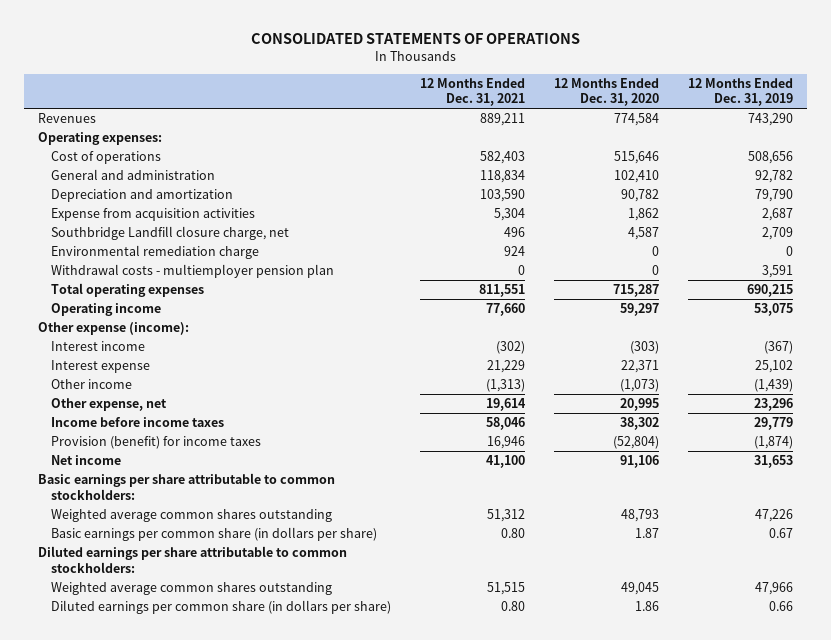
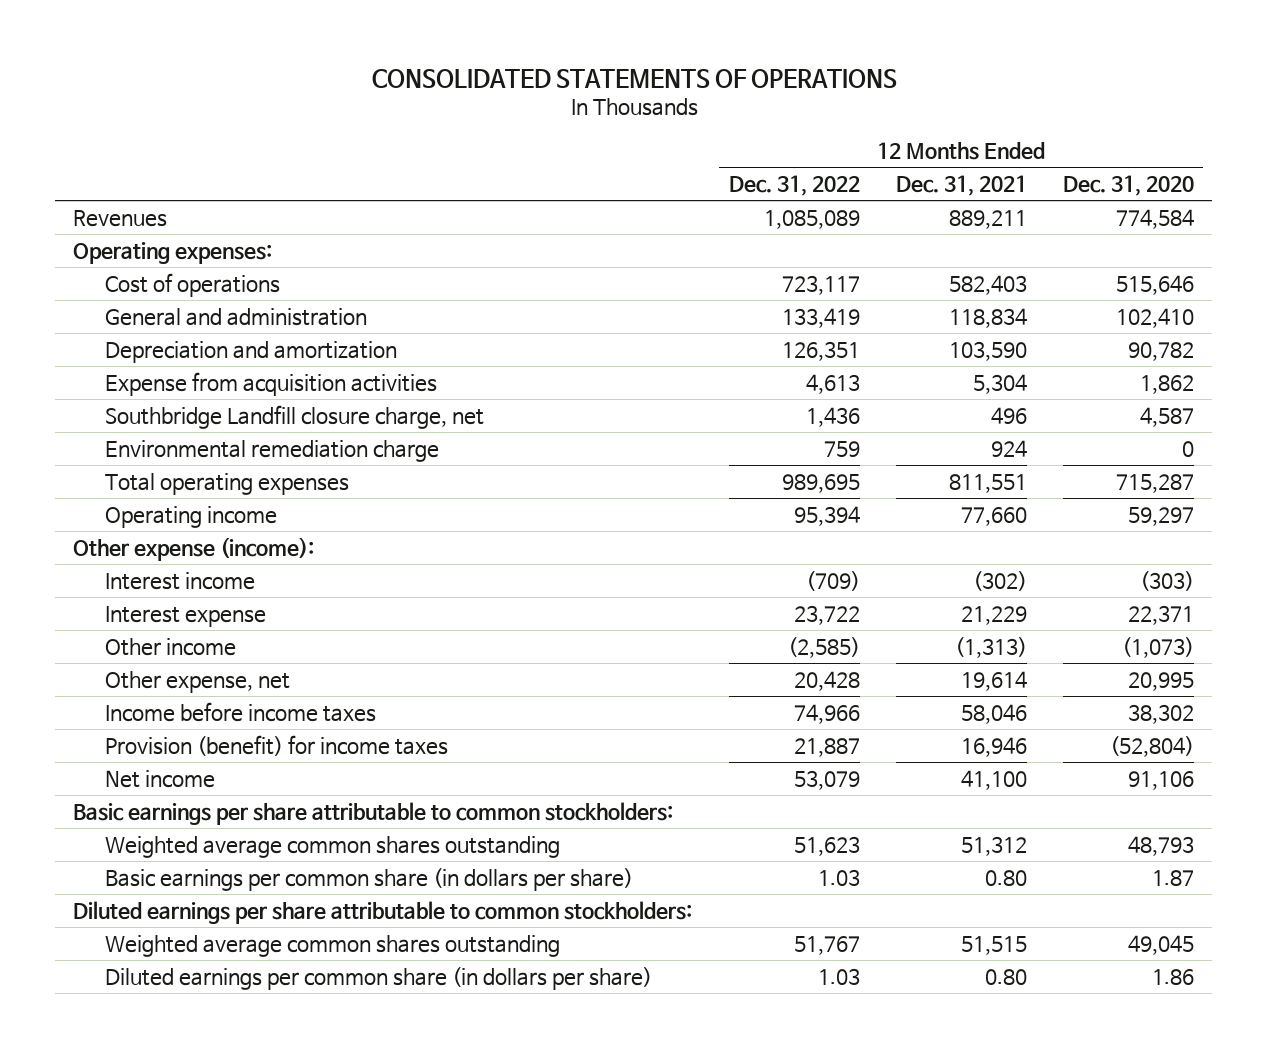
[687,77,793,107] 12 Months Ended Dec. 31, 2019 -> none
none -> [728,174,860,196] Dec. 31, 2022
[51,264,335,279] Withdrawal costs - multiemployer pension plan -> none

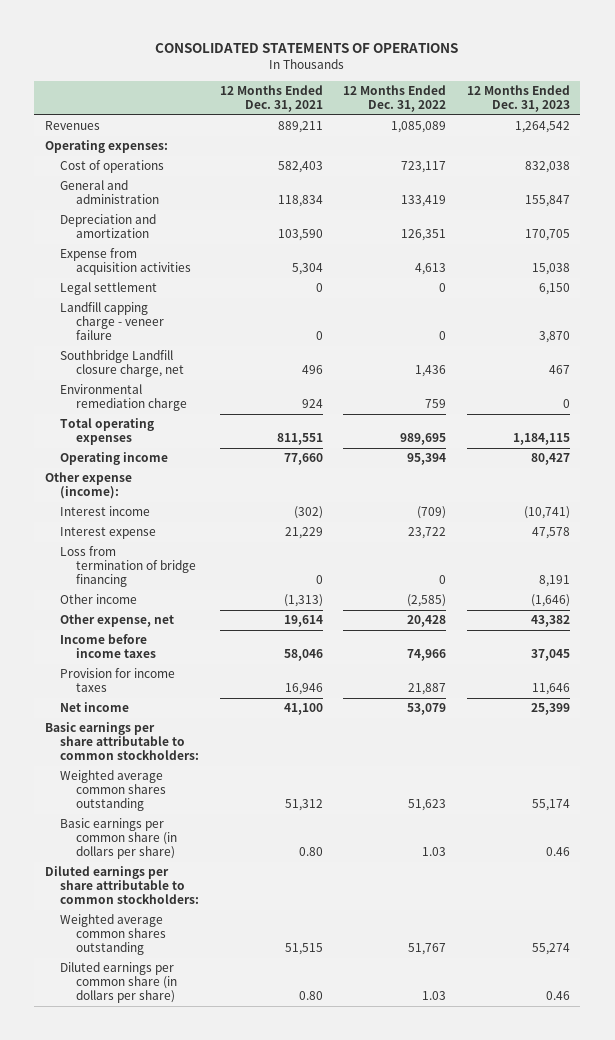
[1063,174,1195,196] Dec. 31, 2020 -> none
none -> [466,85,570,113] 12 Months Ended Dec. 31, 2023
none -> [60,282,158,296] Legal settlement
none -> [60,302,164,341] Landfill capping charge - veneer failure
none -> [60,546,196,588] Loss from termination of bridge financing
[104,734,448,756] Provision (benefit) for income taxes -> [60,668,176,693] Provision for income taxes

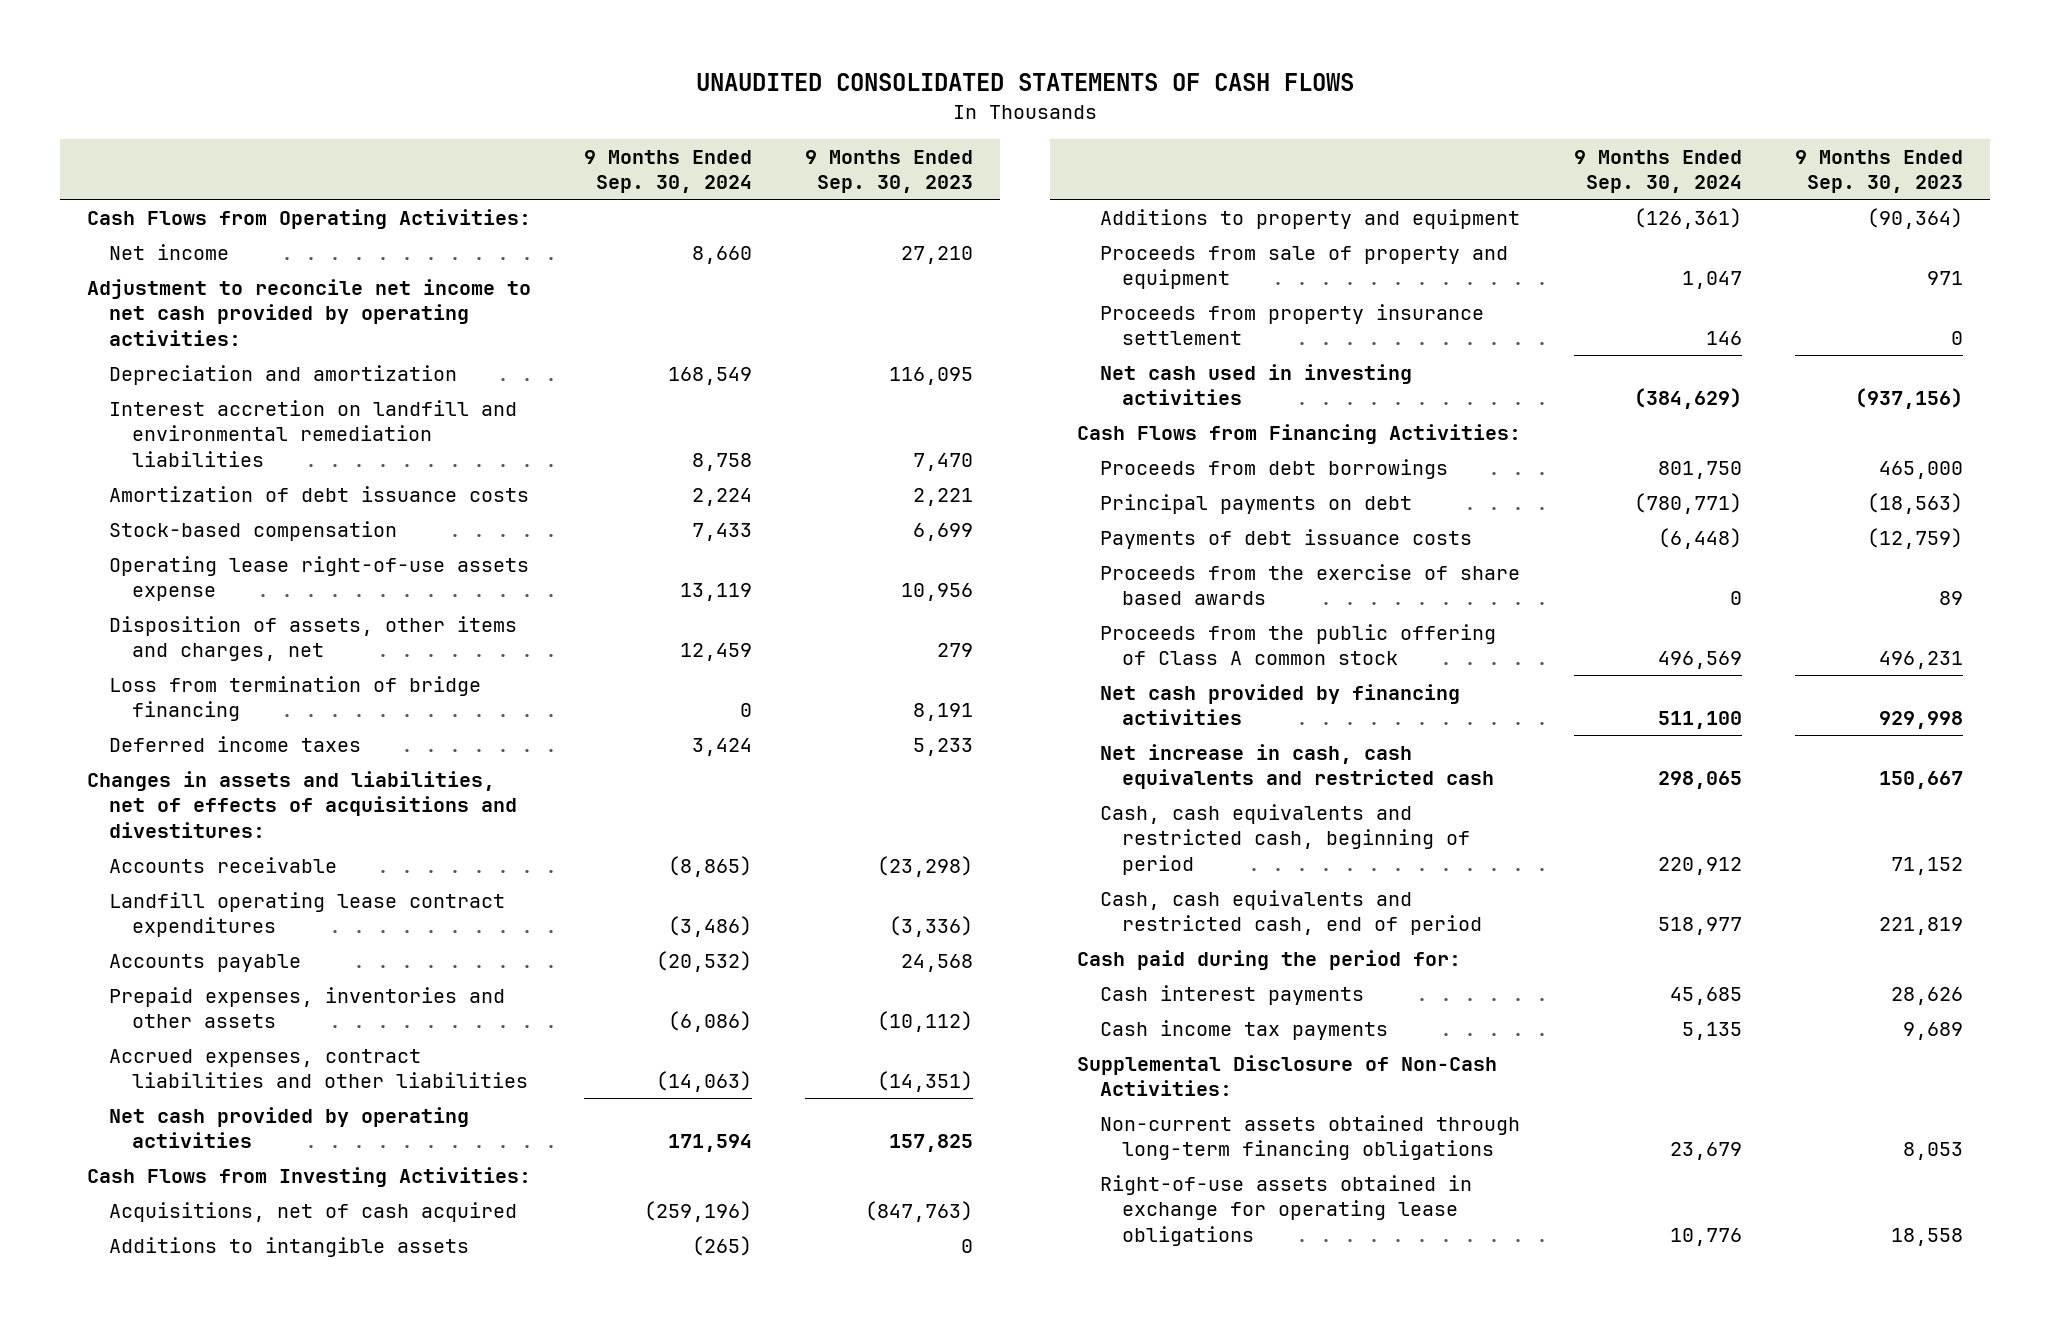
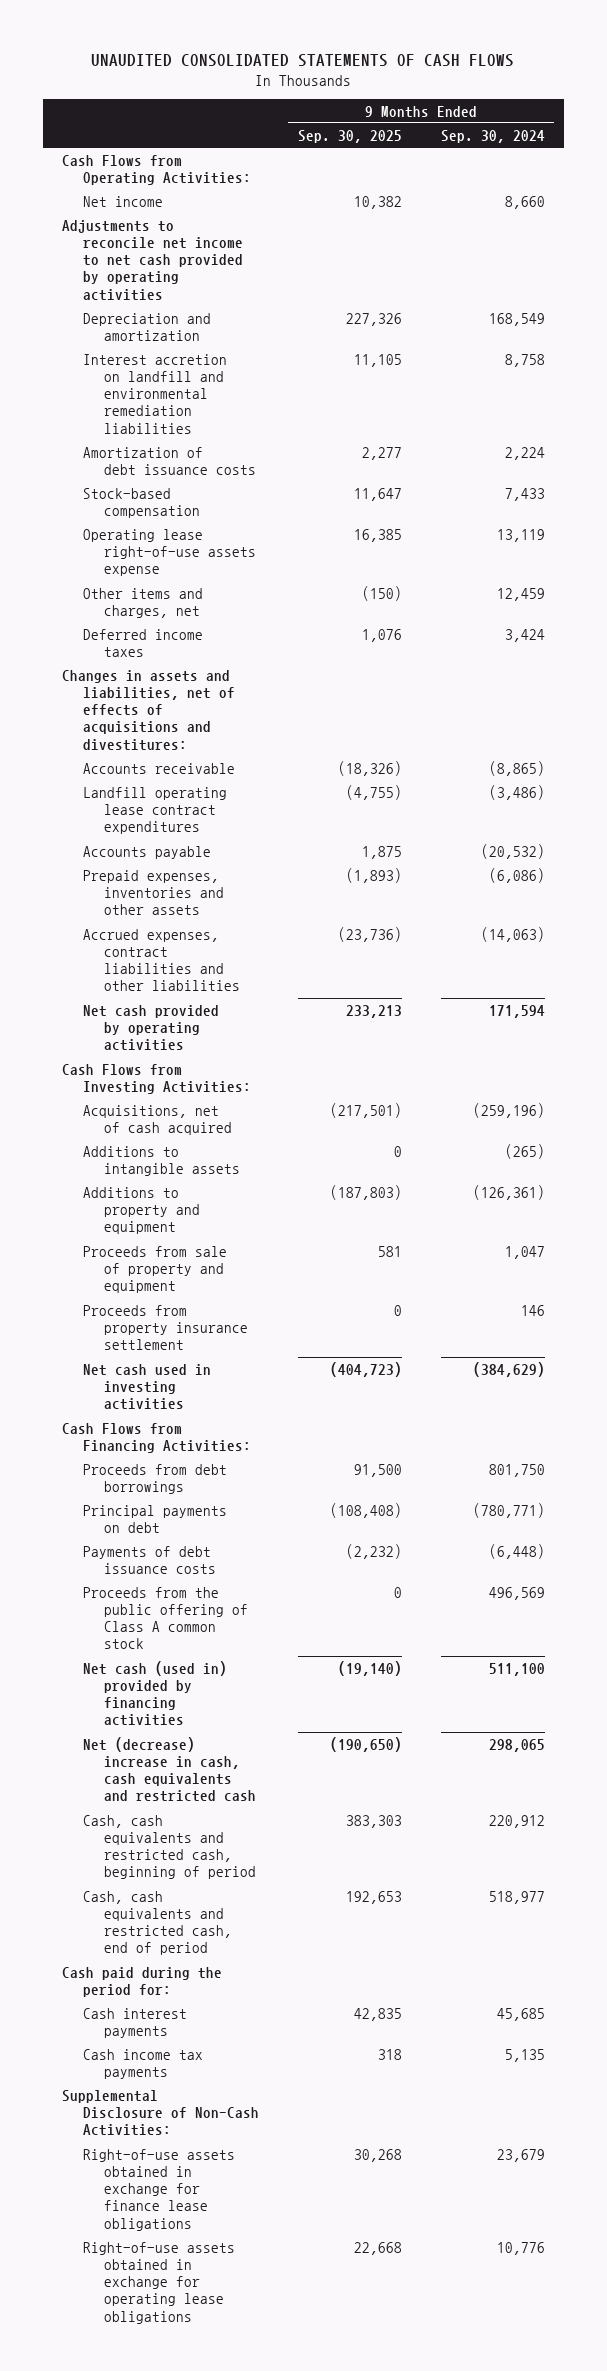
[805,149,974,194] 9 Months Ended Sep. 30, 2023 -> none
none -> [297,129,402,143] Sep. 30, 2025
[86,278,531,347] Adjustment to reconcile net income to net cash provided by operating activities: -> [62,219,244,301] Adjustments to reconcile net income to net cash provided by operating activities
[109,675,482,722] Loss from termination of bridge financing -> none
[109,615,518,662] Disposition of assets, other items and charges, net -> [83,587,204,618] Other items and charges, net
[1099,563,1520,606] Proceeds from the exercise of share based awards -> none
[1099,683,1460,726] Net cash provided by financing activities -> [83,1660,228,1727] Net cash (used in) provided by financing activities
[1099,743,1495,790] Net increase in cash, cash equivalents and restricted cash -> [83,1736,257,1803] Net (decrease) increase in cash, cash equivalents and restricted cash
[1099,1114,1520,1161] Non-current assets obtained through long-term financing obligations -> [83,2148,236,2231] Right-of-use assets obtained in exchange for finance lease obligations

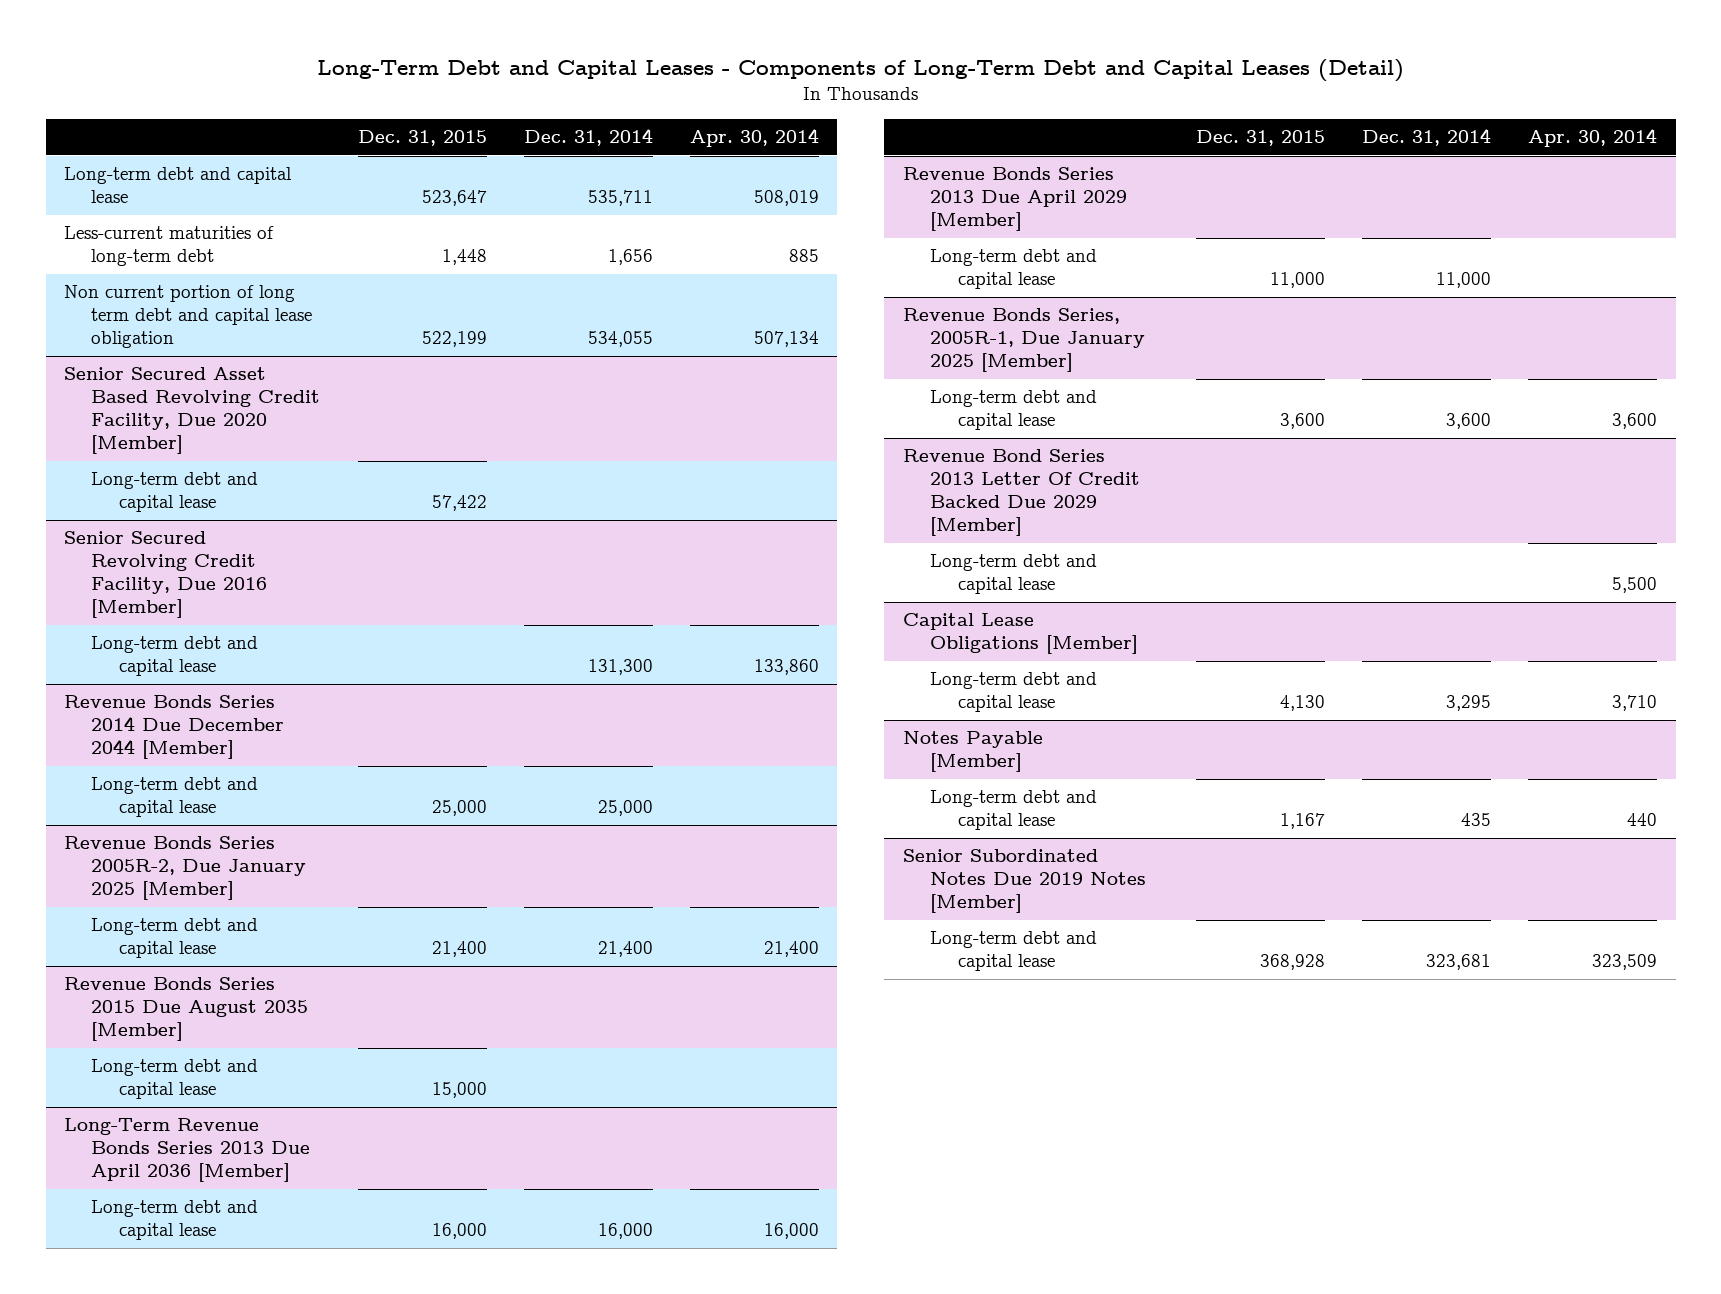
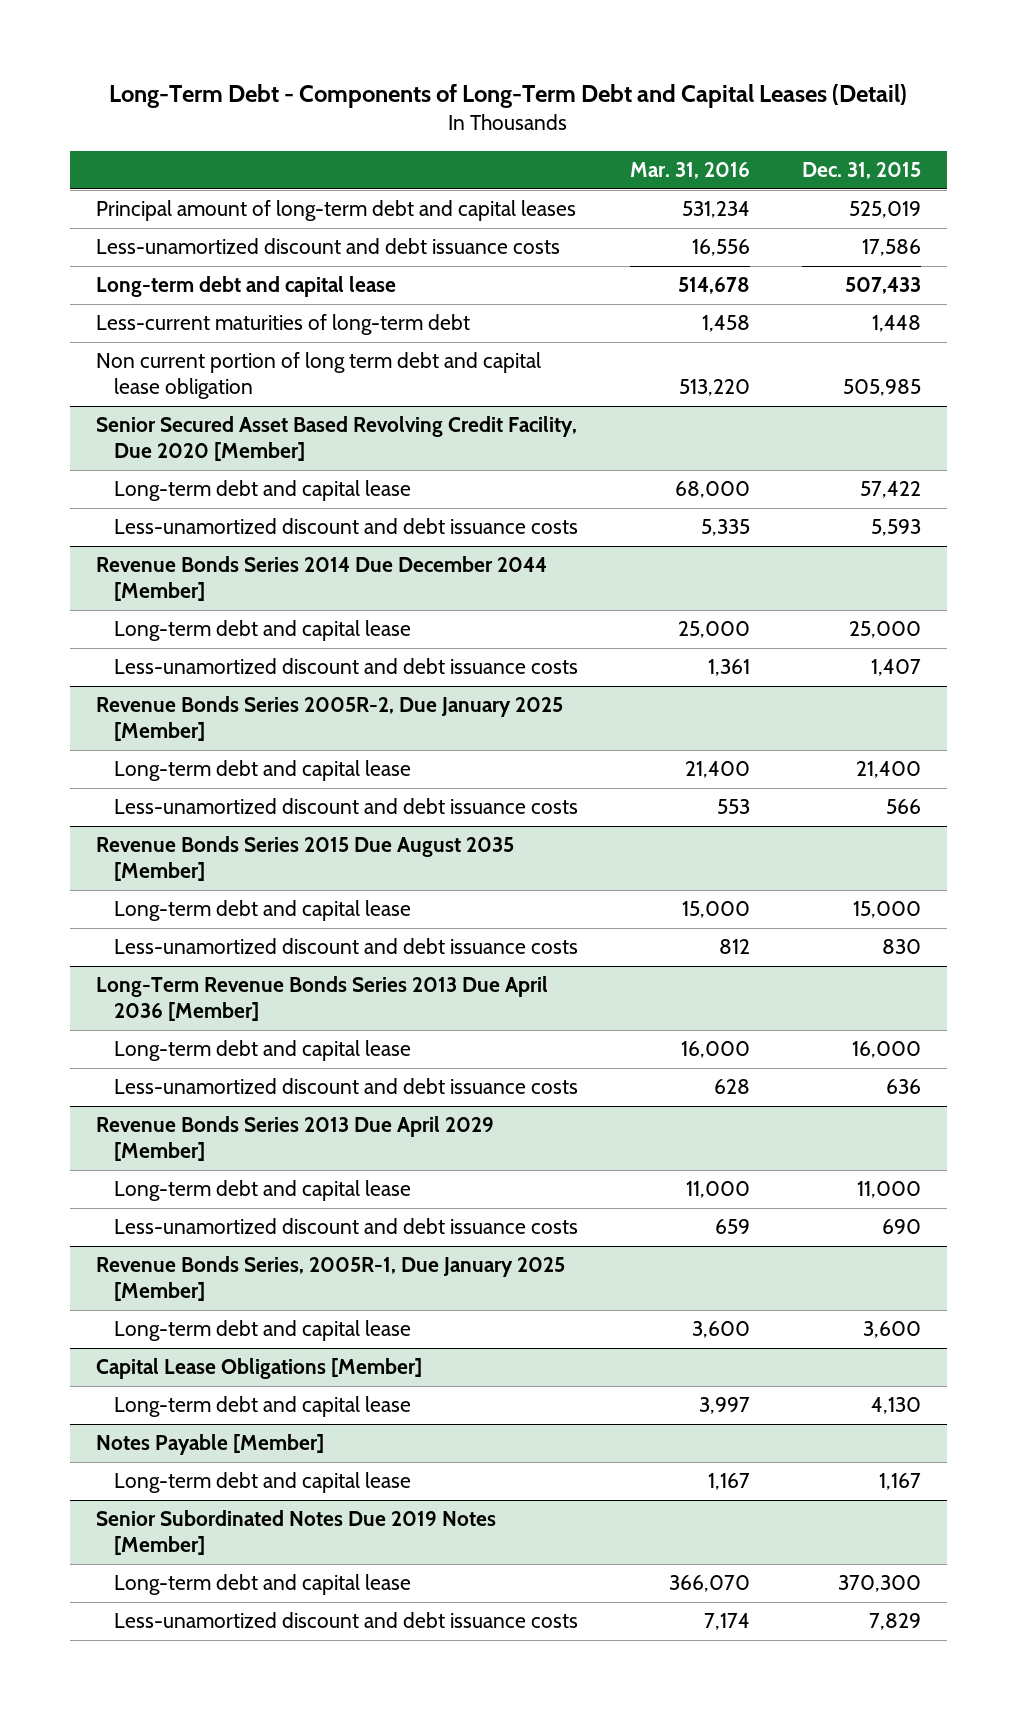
[316,58,1404,82] Long-Term Debt and Capital Leases - Components of Long-Term Debt and Capital Leases (Detail) -> [109,84,908,109] Long-Term Debt - Components of Long-Term Debt and Capital Leases (Detail)
[523,128,653,147] Dec. 31, 2014 -> none
[689,128,819,148] Apr. 30, 2014 -> none
none -> [630,162,751,180] Mar. 31, 2016
none -> [95,200,576,222] Principal amount of long-term debt and capital leases
none -> [95,238,560,255] Less-unamortized discount and debt issuance costs
[421,190,487,207] 523,647 -> [844,277,921,295] 507,433
[421,331,487,348] 522,199 -> [842,379,921,397] 505,985
[64,531,268,619] Senior Secured Revolving Credit Facility, Due 2016 [Member] -> none
[91,636,259,677] Long-term debt and capital lease -> none
none -> [114,518,579,535] Less-unamortized discount and debt issuance costs
none -> [114,658,579,675] Less-unamortized discount and debt issuance costs
none -> [114,798,579,815] Less-unamortized discount and debt issuance costs
none -> [114,938,579,955] Less-unamortized discount and debt issuance costs
none -> [114,1078,579,1095] Less-unamortized discount and debt issuance costs
none -> [114,1218,579,1235] Less-unamortized discount and debt issuance costs
[902,449,1141,537] Revenue Bond Series 2013 Letter Of Credit Backed Due 2029 [Member] -> none
[930,554,1098,595] Long-term debt and capital lease -> none
[1260,954,1326,971] 368,928 -> [837,1575,921,1593] 370,300
none -> [114,1612,579,1629] Less-unamortized discount and debt issuance costs

